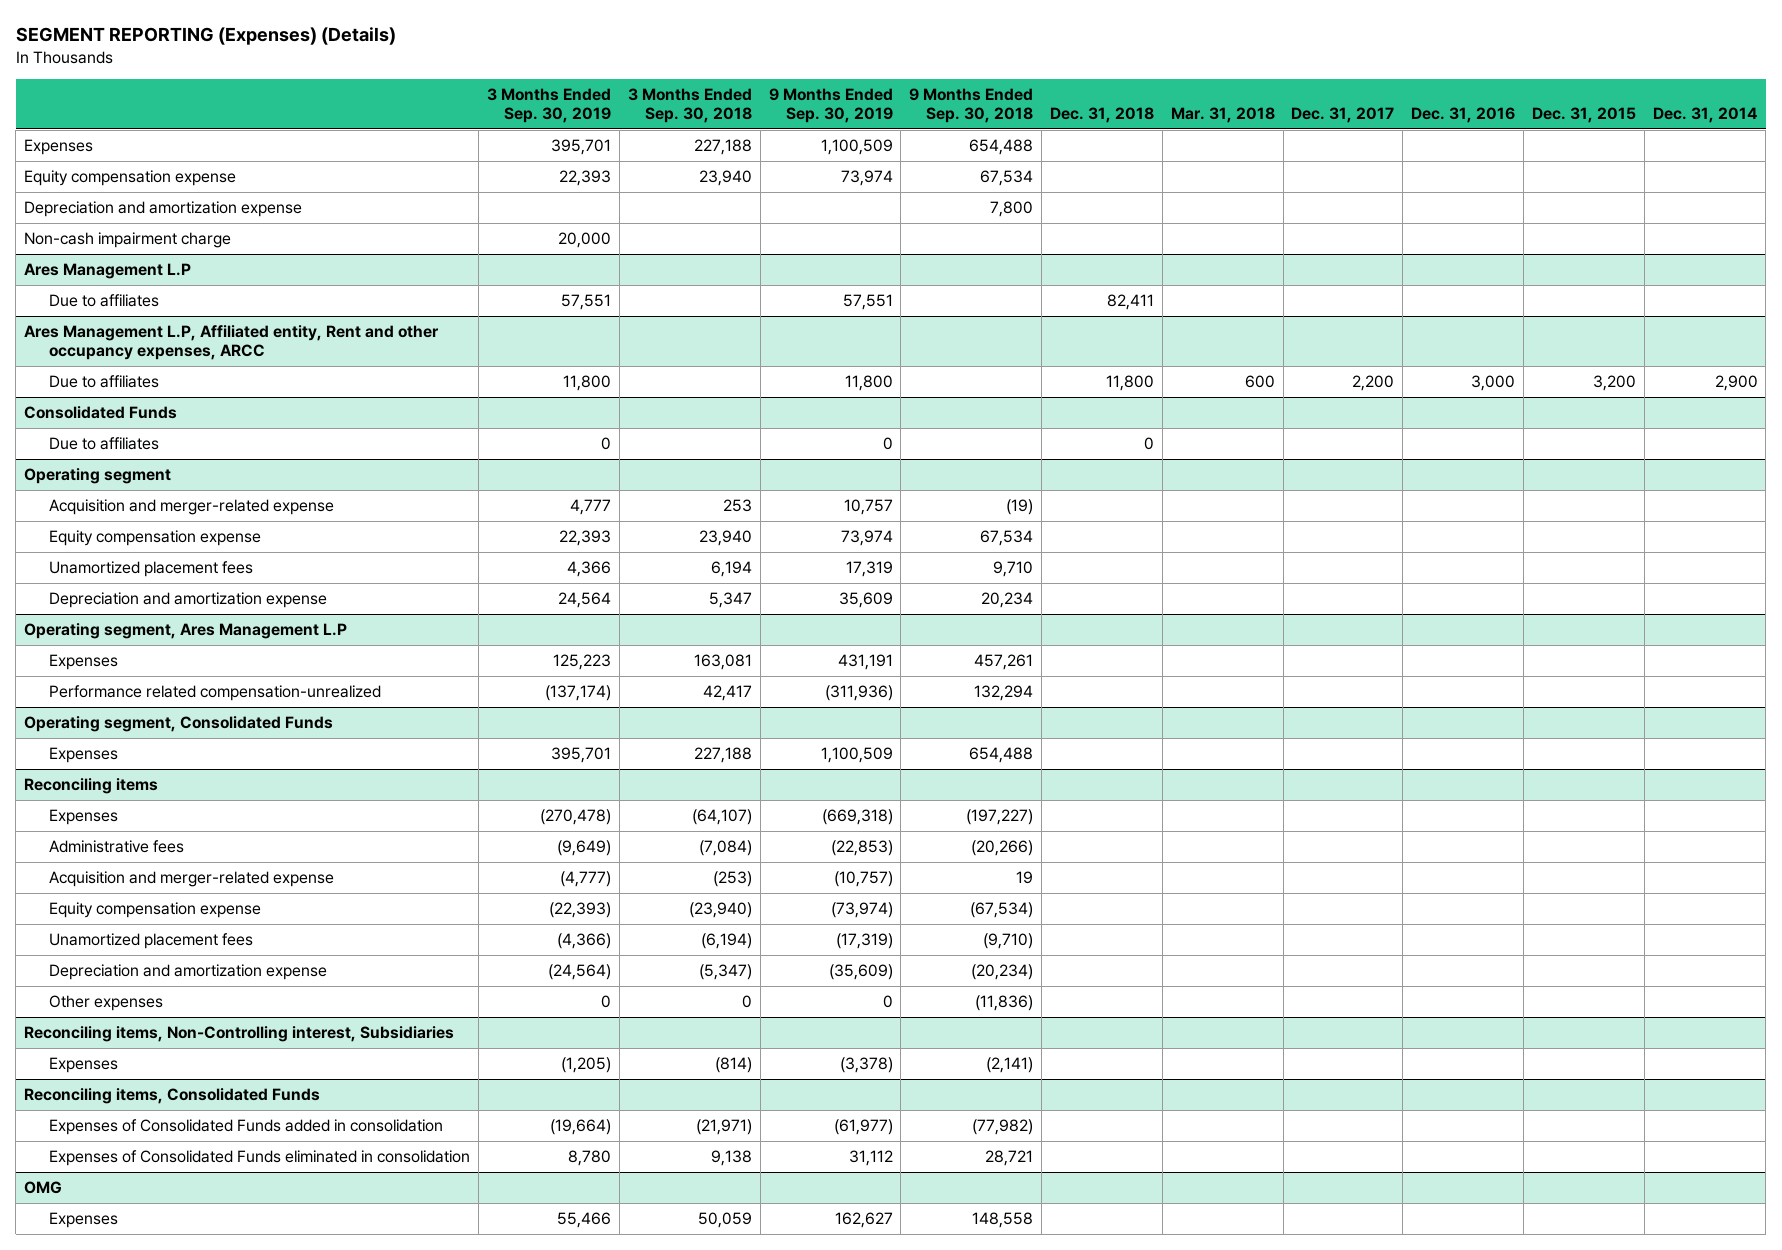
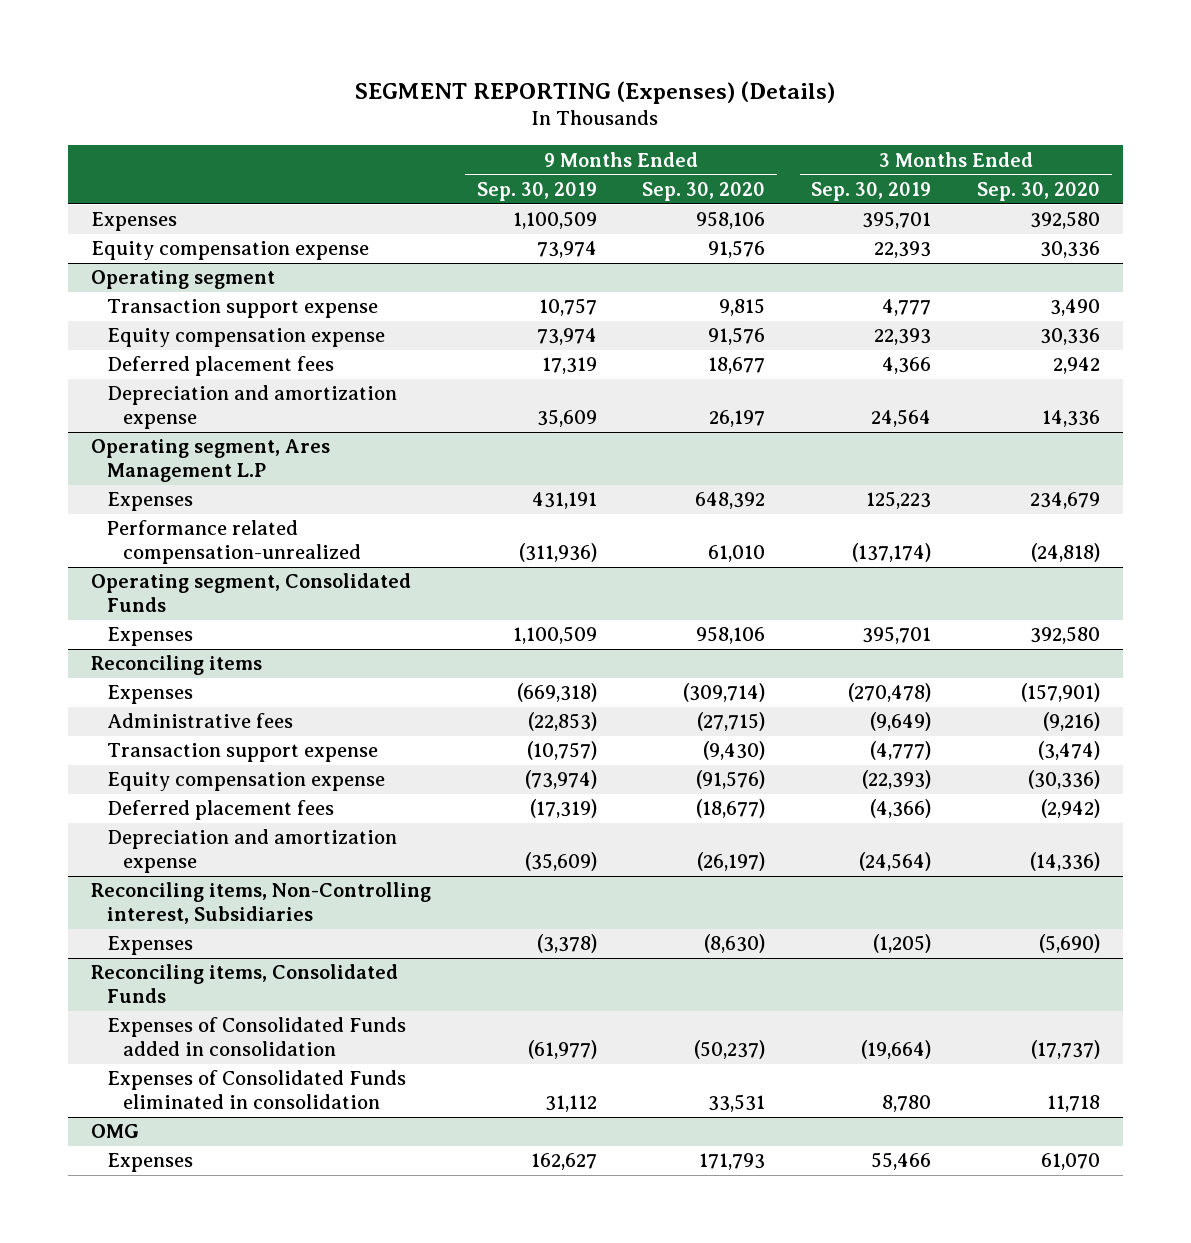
[627,87,752,123] 3 Months Ended Sep. 30, 2018 -> none
[909,87,1034,123] 9 Months Ended Sep. 30, 2018 -> none
[1050,106,1155,123] Dec. 31, 2018 -> none
[1170,106,1275,123] Mar. 31, 2018 -> none
[1291,106,1395,123] Dec. 31, 2017 -> none
[1411,106,1516,123] Dec. 31, 2016 -> none
[1531,106,1636,123] Dec. 31, 2015 -> none
[1652,106,1758,123] Dec. 31, 2014 -> none
none -> [642,181,766,201] Sep. 30, 2020
none -> [977,181,1101,201] Sep. 30, 2020
[24,201,303,218] Depreciation and amortization expense -> none
[24,232,232,249] Non-cash impairment charge -> none
[24,263,192,280] Ares Management L.P -> none
[49,294,160,308] Due to affiliates -> none
[24,325,440,361] Ares Management L.P, Affiliated entity, Rent and other occupancy expenses, ARCC -> none
[49,375,160,389] Due to affiliates -> none
[24,406,178,420] Consolidated Funds -> none
[49,437,160,451] Due to affiliates -> none
[49,499,335,516] Acquisition and merger-related expense -> [106,299,378,319] Transaction support expense
[49,561,254,578] Unamortized placement fees -> [106,356,334,377] Deferred placement fees
[49,871,335,888] Acquisition and merger-related expense -> [106,743,378,763] Transaction support expense
[49,933,254,950] Unamortized placement fees -> [106,800,334,821] Deferred placement fees
[49,995,164,1012] Other expenses -> none

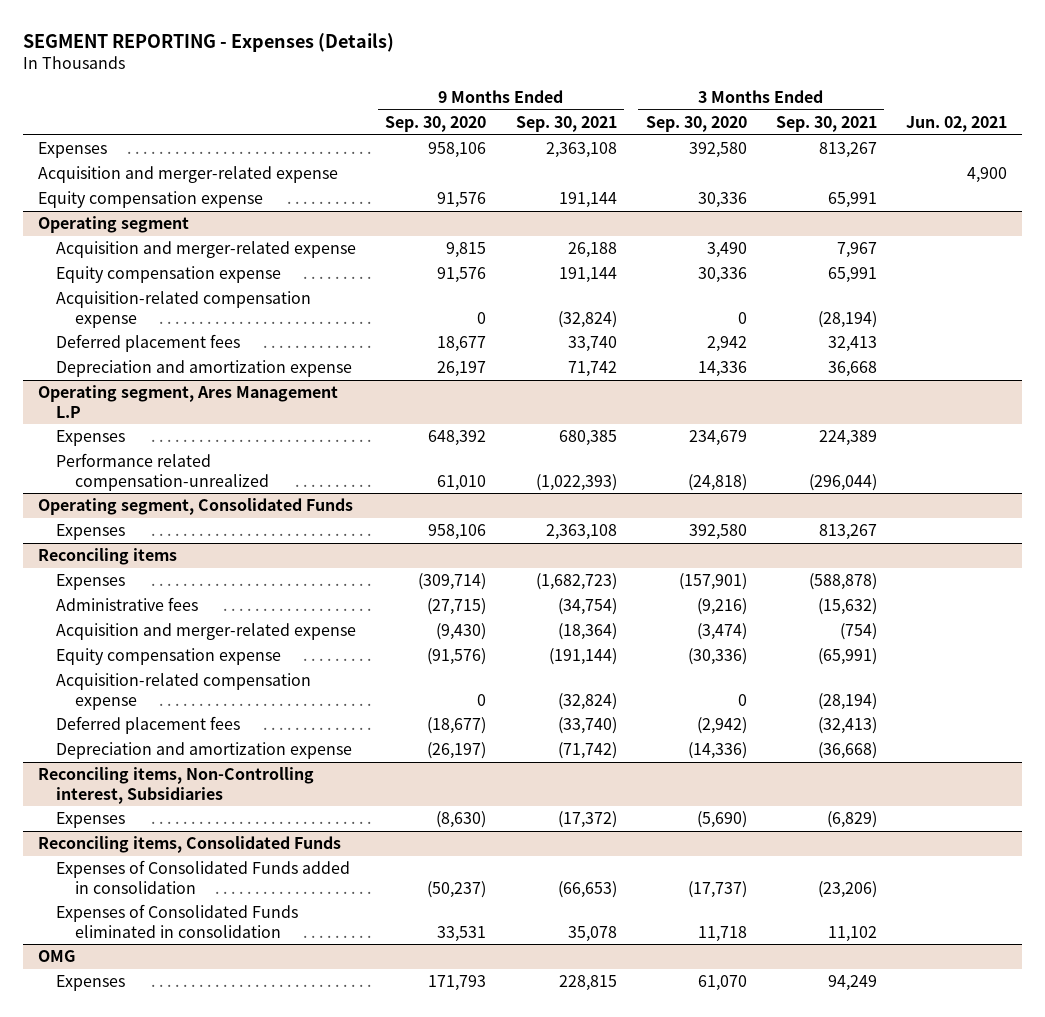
[355,80,836,104] SEGMENT REPORTING (Expenses) (Details) -> [23,32,395,52] SEGMENT REPORTING - Expenses (Details)
[476,181,597,201] Sep. 30, 2019 -> none
[811,181,932,201] Sep. 30, 2019 -> none
none -> [515,116,617,133] Sep. 30, 2021
none -> [775,116,877,133] Sep. 30, 2021
none -> [906,116,1008,133] Jun. 02, 2021
none -> [37,166,338,184] Acquisition and merger-related expense
[106,299,378,319] Transaction support expense -> [56,241,357,259] Acquisition and merger-related expense
none -> [56,291,312,328] Acquisition-related compensation expense
[106,743,378,763] Transaction support expense -> [56,623,357,641] Acquisition and merger-related expense
none -> [56,673,312,710] Acquisition-related compensation expense

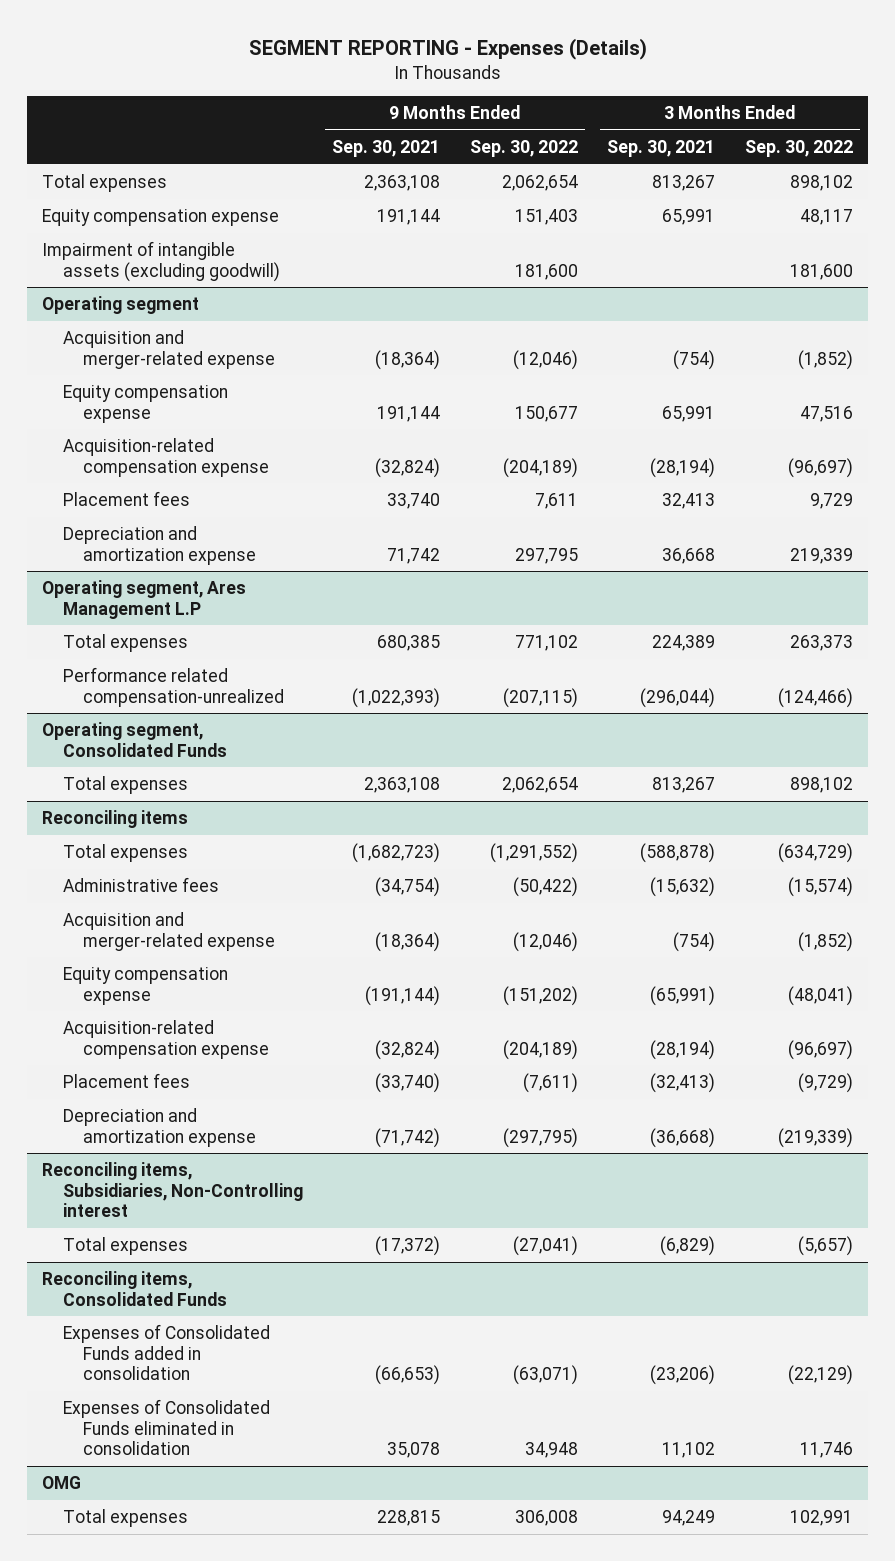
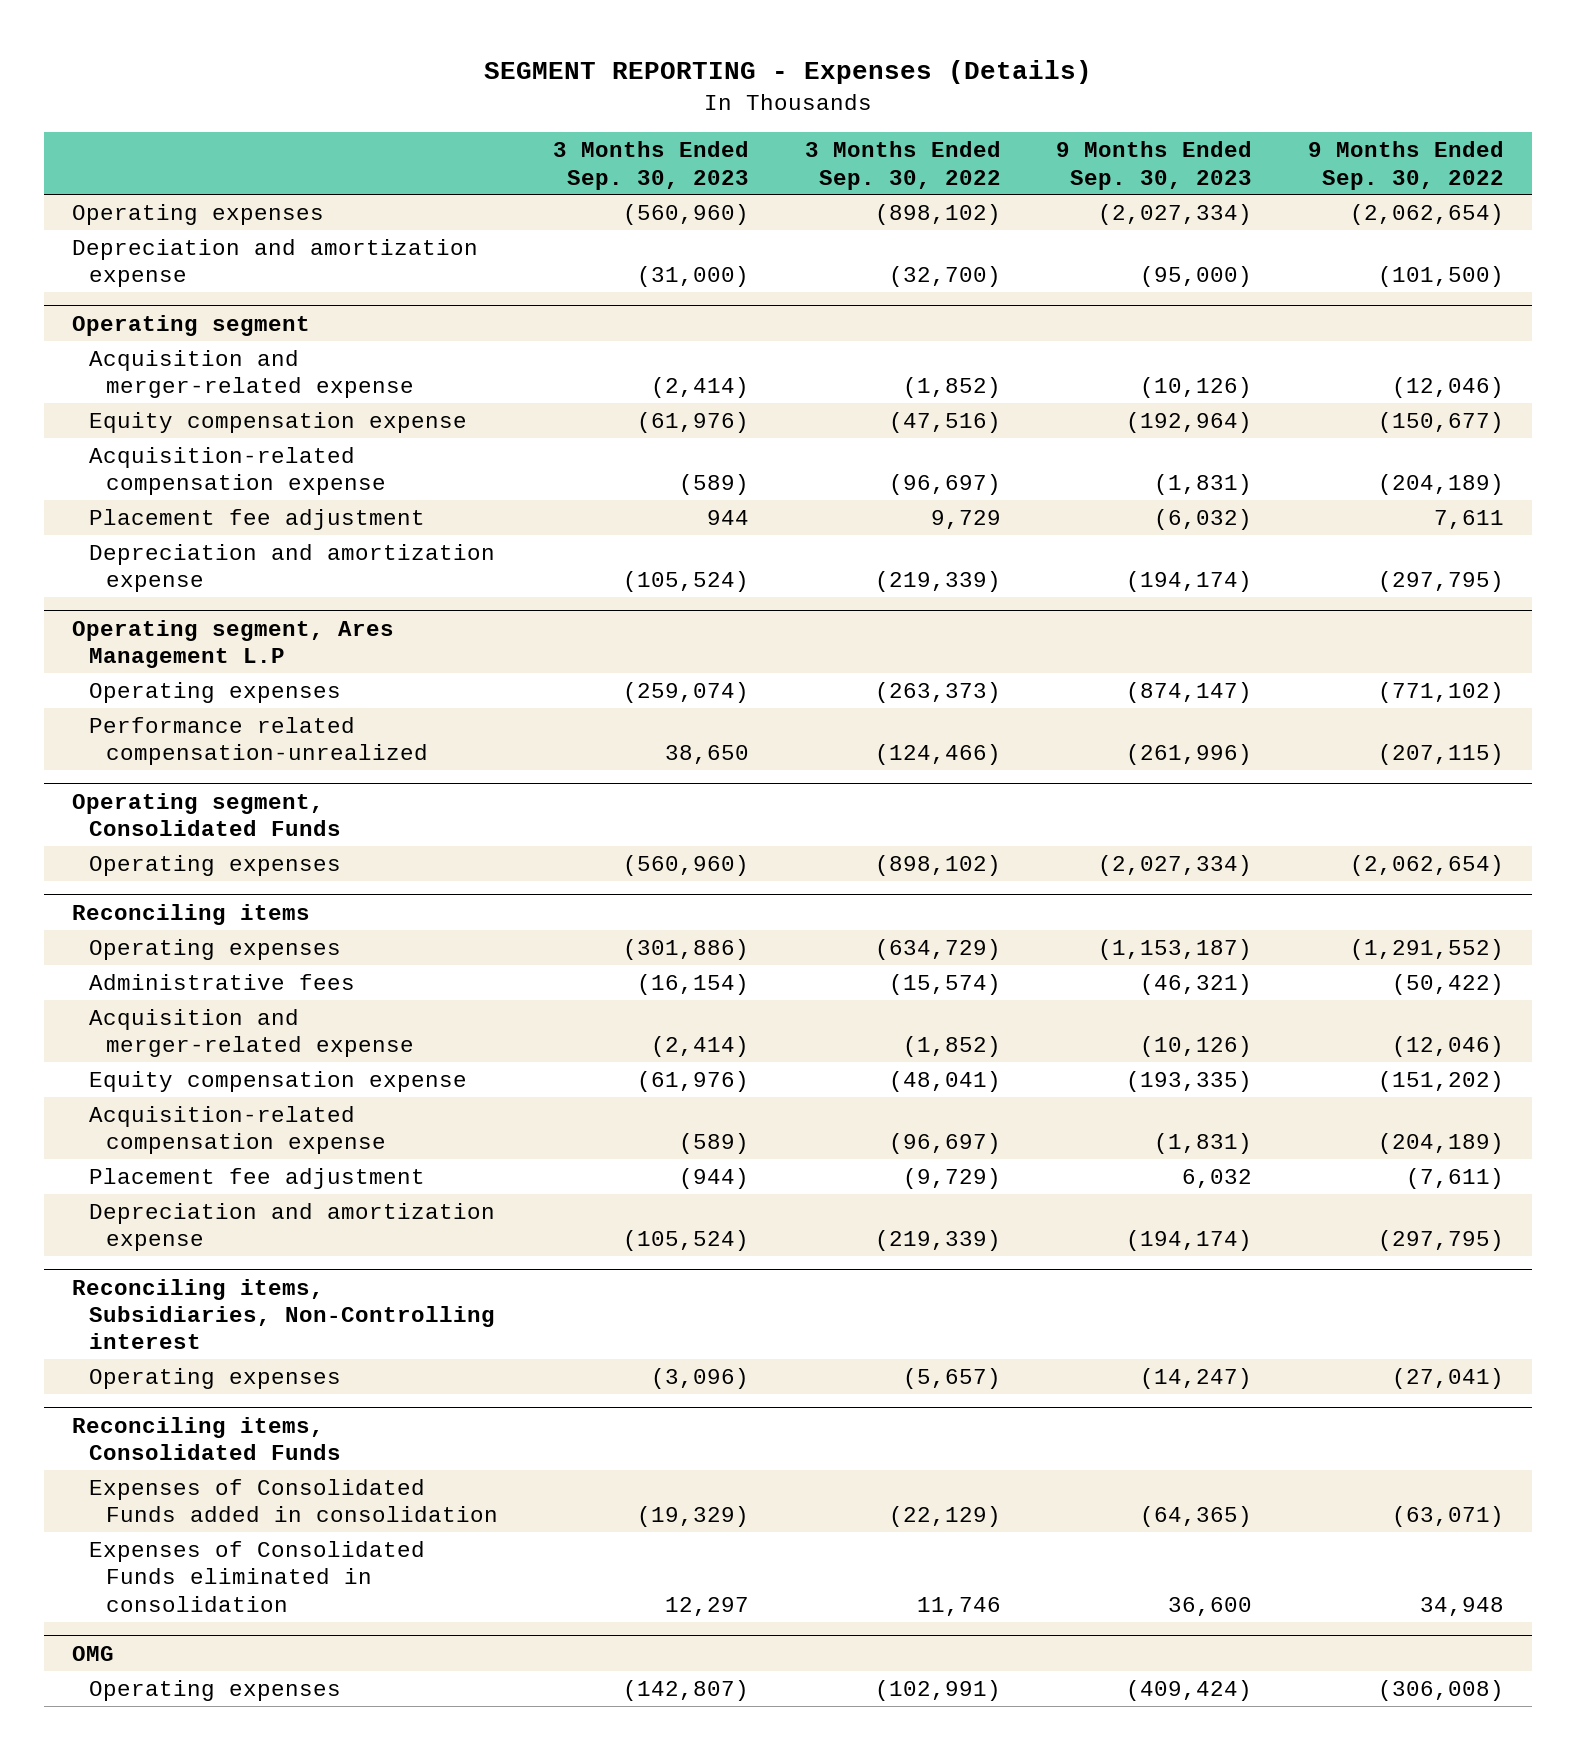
[332,140,441,158] Sep. 30, 2021 -> none
[607,140,716,158] Sep. 30, 2021 -> none
none -> [553,141,750,190] 3 Months Ended Sep. 30, 2023
none -> [1056,141,1253,190] 9 Months Ended Sep. 30, 2023
[42,209,280,227] Equity compensation expense -> none
[42,241,280,282] Impairment of intangible assets (excluding goodwill) -> none
[42,174,168,193] Total expenses -> [71,203,324,225] Operating expenses
[501,175,578,192] 2,062,654 -> [1349,203,1504,225] (2,062,654)
[789,175,853,192] 898,102 -> [874,203,1001,225] (898,102)
none -> [71,238,478,288] Depreciation and amortization expense
[514,405,578,422] 150,677 -> [1377,411,1504,433] (150,677)
[799,405,853,422] 47,516 -> [888,411,1001,433] (47,516)
[62,491,190,507] Placement fees -> [88,508,425,530] Placement fee adjustment
[514,547,578,564] 297,795 -> [1377,571,1504,593] (297,795)
[789,547,853,564] 219,339 -> [874,571,1001,593] (219,339)
[62,634,188,653] Total expenses -> [88,681,341,703] Operating expenses
[514,635,578,652] 771,102 -> [1377,681,1504,703] (771,102)
[789,635,853,652] 263,373 -> [874,681,1001,703] (263,373)
[62,776,188,795] Total expenses -> [88,854,341,876] Operating expenses
[501,777,578,794] 2,062,654 -> [1349,854,1504,876] (2,062,654)
[789,777,853,794] 898,102 -> [874,854,1001,876] (898,102)
[62,844,188,863] Total expenses -> [88,938,341,960] Operating expenses
[62,1073,190,1089] Placement fees -> [88,1167,425,1189] Placement fee adjustment
[62,1237,188,1256] Total expenses -> [88,1367,341,1389] Operating expenses
[62,1509,188,1528] Total expenses -> [88,1679,341,1701] Operating expenses
[514,1510,578,1527] 306,008 -> [1377,1679,1504,1701] (306,008)
[789,1510,853,1527] 102,991 -> [874,1679,1001,1701] (102,991)

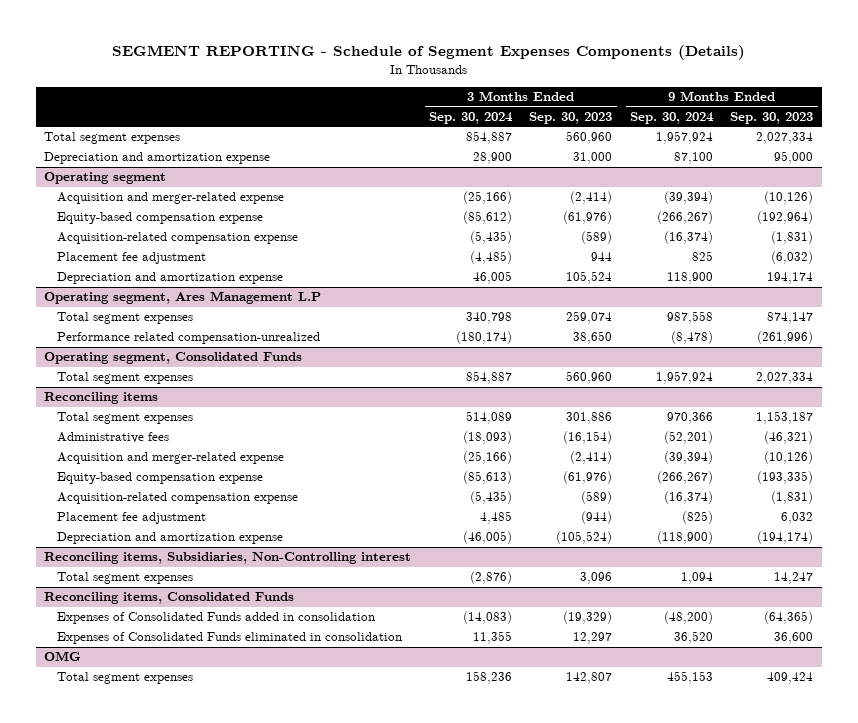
[483,59,1092,84] SEGMENT REPORTING - Expenses (Details) -> [111,44,745,60] SEGMENT REPORTING - Schedule of Segment Expenses Components (Details)
[804,141,1001,190] 3 Months Ended Sep. 30, 2022 -> none
[1307,141,1504,190] 9 Months Ended Sep. 30, 2022 -> none
none -> [428,111,513,124] Sep. 30, 2024
none -> [629,111,714,124] Sep. 30, 2024
[71,203,324,225] Operating expenses -> [44,132,181,145] Total segment expenses
[623,203,750,225] (560,960) -> [566,131,613,145] 560,960
[1098,203,1253,225] (2,027,334) -> [756,132,814,145] 2,027,334
[637,266,750,288] (31,000) -> [573,152,613,165] 31,000
[1140,266,1253,288] (95,000) -> [774,151,814,165] 95,000
[88,411,467,433] Equity compensation expense -> [56,212,263,225] Equity-based compensation expense
[623,571,750,593] (105,524) -> [566,271,613,285] 105,524
[1126,571,1253,593] (194,174) -> [767,272,814,285] 194,174
[88,681,341,703] Operating expenses -> [56,312,193,325] Total segment expenses
[623,681,750,703] (259,074) -> [566,311,613,325] 259,074
[1126,681,1253,703] (874,147) -> [767,312,814,325] 874,147
[88,854,341,876] Operating expenses -> [56,372,193,385] Total segment expenses
[623,854,750,876] (560,960) -> [566,371,613,385] 560,960
[1098,854,1253,876] (2,027,334) -> [756,372,814,385] 2,027,334
[88,938,341,960] Operating expenses -> [56,412,193,425] Total segment expenses
[623,938,750,960] (301,886) -> [566,412,613,425] 301,886
[1098,938,1253,960] (1,153,187) -> [756,411,814,425] 1,153,187
[88,1070,467,1092] Equity compensation expense -> [56,472,263,485] Equity-based compensation expense
[88,1367,341,1389] Operating expenses -> [56,572,193,585] Total segment expenses
[651,1367,750,1389] (3,096) -> [580,572,613,585] 3,096
[1140,1367,1253,1389] (14,247) -> [774,572,814,585] 14,247
[88,1679,341,1701] Operating expenses -> [56,672,193,685] Total segment expenses
[623,1679,750,1701] (142,807) -> [566,672,613,685] 142,807
[1126,1679,1253,1701] (409,424) -> [767,672,814,685] 409,424

